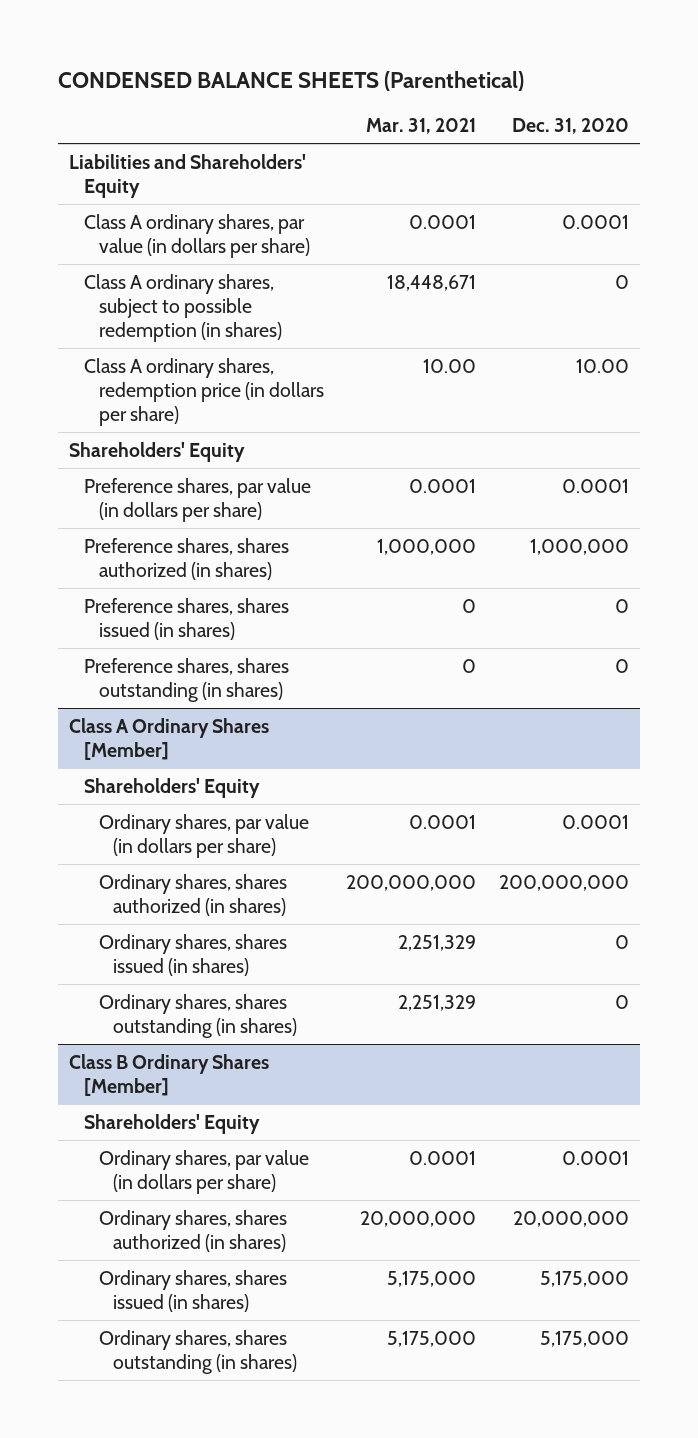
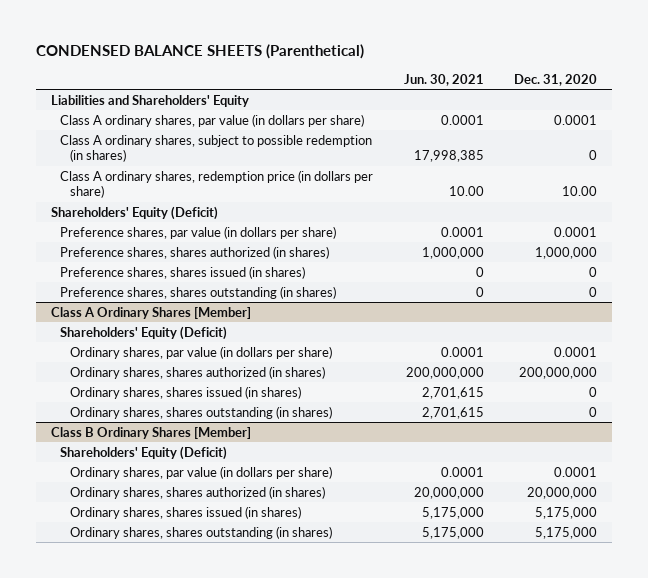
[366,118,477,135] Mar. 31, 2021 -> none
none -> [403,73,484,86] Jun. 30, 2021
[69,441,246,462] Shareholders' Equity -> [51,205,219,220] Shareholders' Equity (Deficit)
[84,777,261,798] Shareholders' Equity -> [60,325,228,340] Shareholders' Equity (Deficit)
[84,1113,261,1134] Shareholders' Equity -> [60,445,228,460] Shareholders' Equity (Deficit)

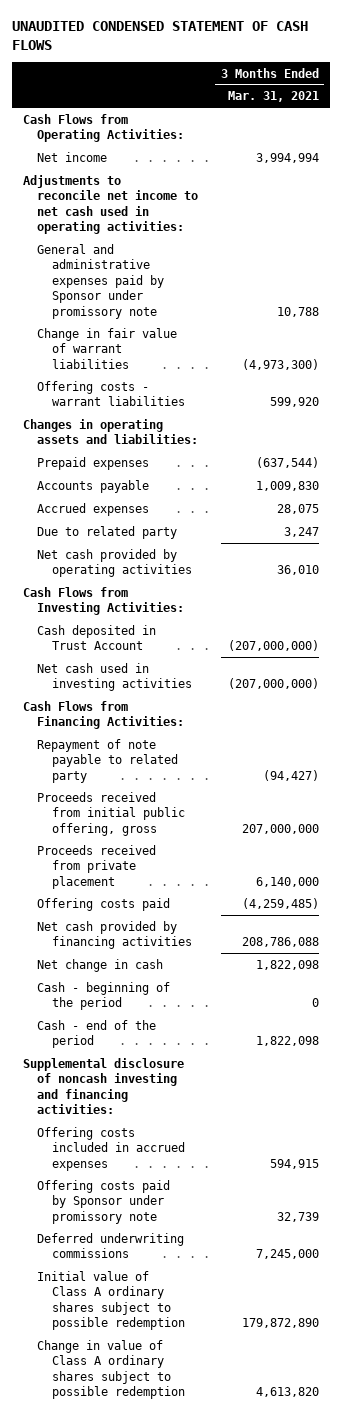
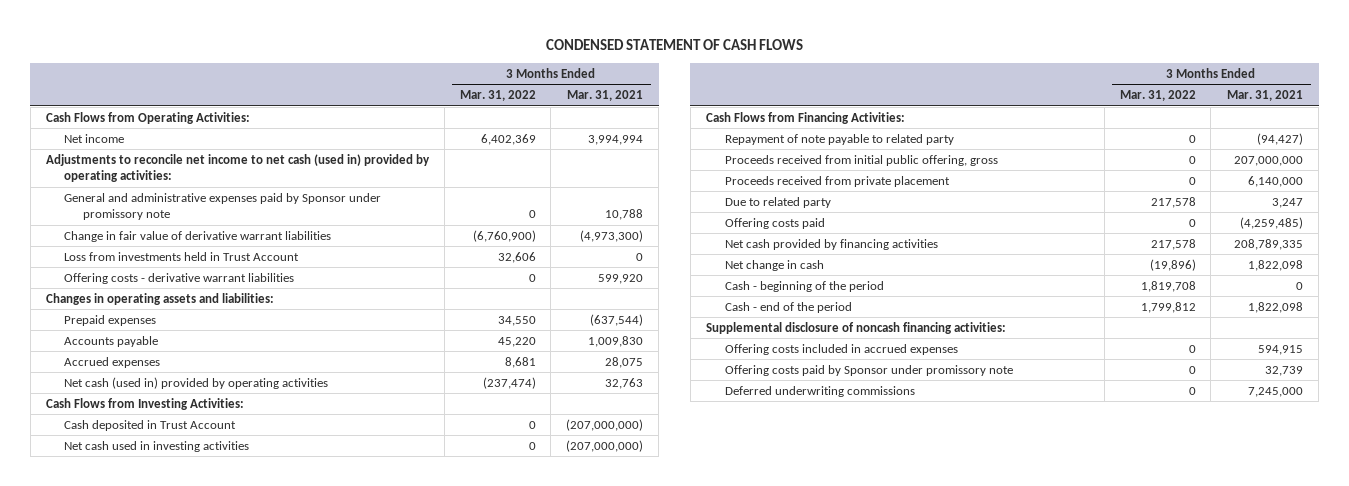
[11,20,308,50] UNAUDITED CONDENSED STATEMENT OF CASH FLOWS -> [545,39,803,51] CONDENSED STATEMENT OF CASH FLOWS
none -> [459,90,536,102] Mar. 31, 2022
[23,174,199,235] Adjustments to reconcile net income to net cash used in operating activities: -> [45,153,430,183] Adjustments to reconcile net income to net cash (used in) provided by operating activities:
[37,327,178,369] Change in fair value of warrant liabilities -> [64,230,332,242] Change in fair value of derivative warrant liabilities
none -> [64,251,300,261] Loss from investments held in Trust Account
[37,380,185,407] Offering costs - warrant liabilities -> [64,272,295,284] Offering costs - derivative warrant liabilities
[37,548,192,578] Net cash provided by operating activities -> [64,376,329,389] Net cash (used in) provided by operating activities
[276,565,319,576] 36,010 -> [605,377,644,389] 32,763
[37,525,178,539] Due to related party -> [724,196,831,208] Due to related party
[241,937,319,948] 208,786,088 -> [1234,238,1304,250] 208,789,335
[23,1057,185,1115] Supplemental disclosure of noncash investing and financing activities: -> [705,321,1006,334] Supplemental disclosure of noncash financing activities:
[37,1270,185,1331] Initial value of Class A ordinary shares subject to possible redemption -> none
[37,1339,185,1400] Change in value of Class A ordinary shares subject to possible redemption -> none

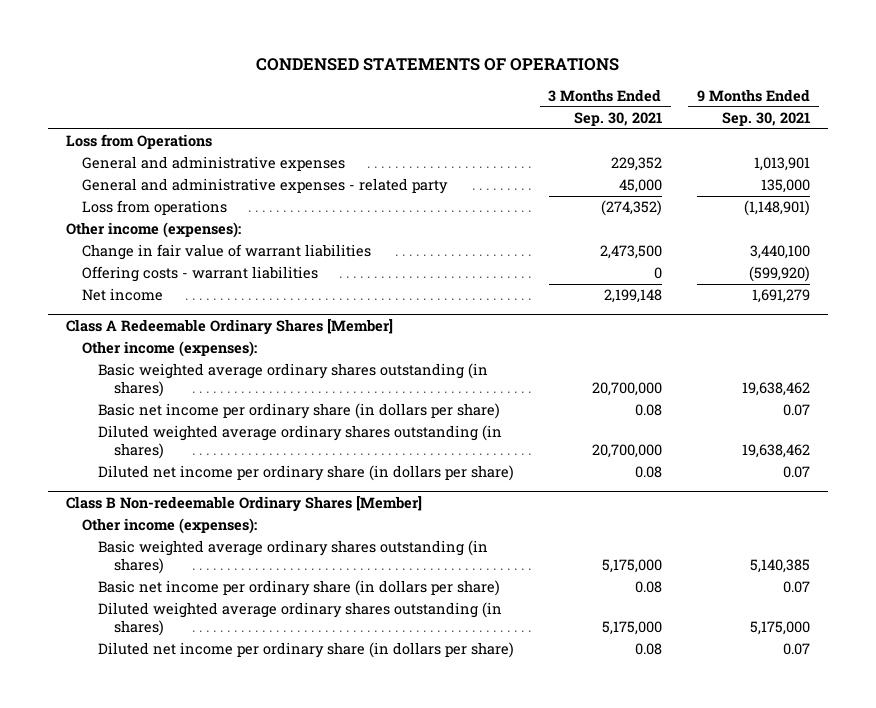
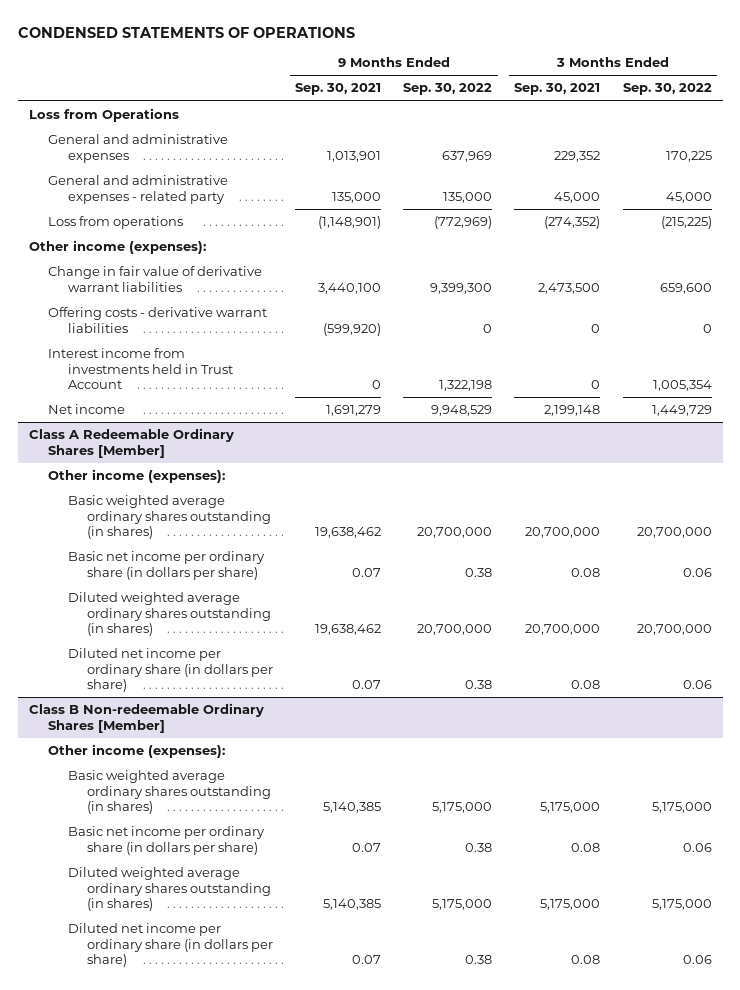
none -> [403,83,493,96] Sep. 30, 2022
none -> [622,83,712,96] Sep. 30, 2022
[81,244,371,261] Change in fair value of warrant liabilities -> [48,266,263,292] Change in fair value of derivative warrant liabilities
[81,266,318,283] Offering costs - warrant liabilities -> [48,307,268,333] Offering costs - derivative warrant liabilities
none -> [48,348,233,390] Interest income from investments held in Trust Account
[750,621,811,636] 5,175,000 -> [323,899,382,911] 5,140,385

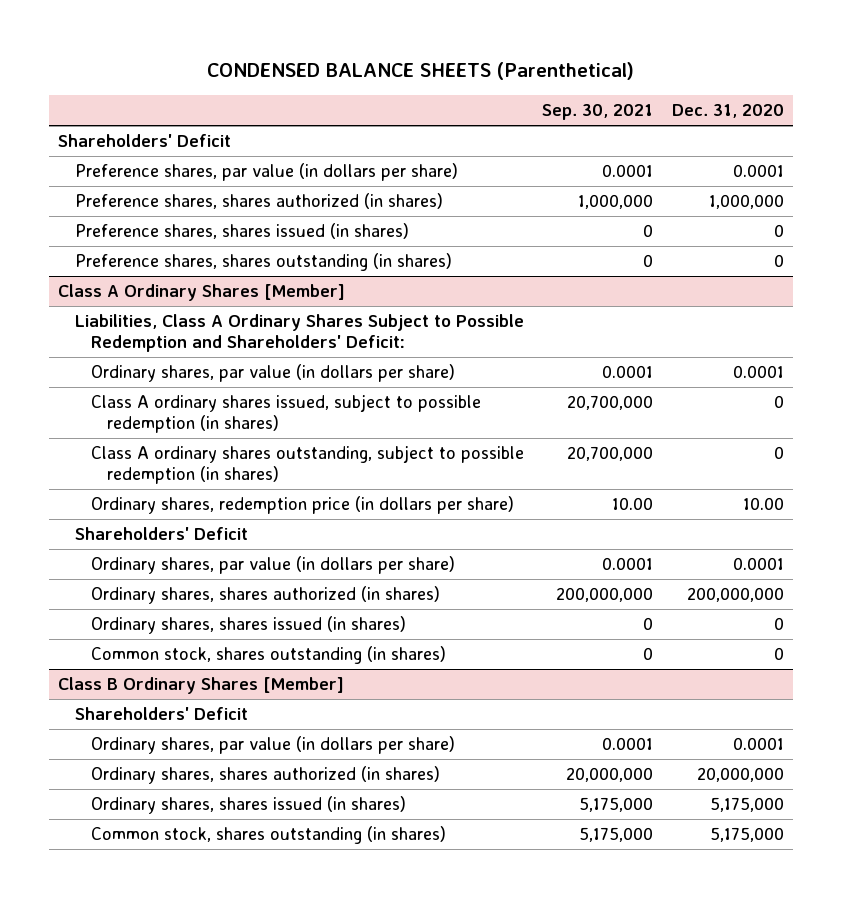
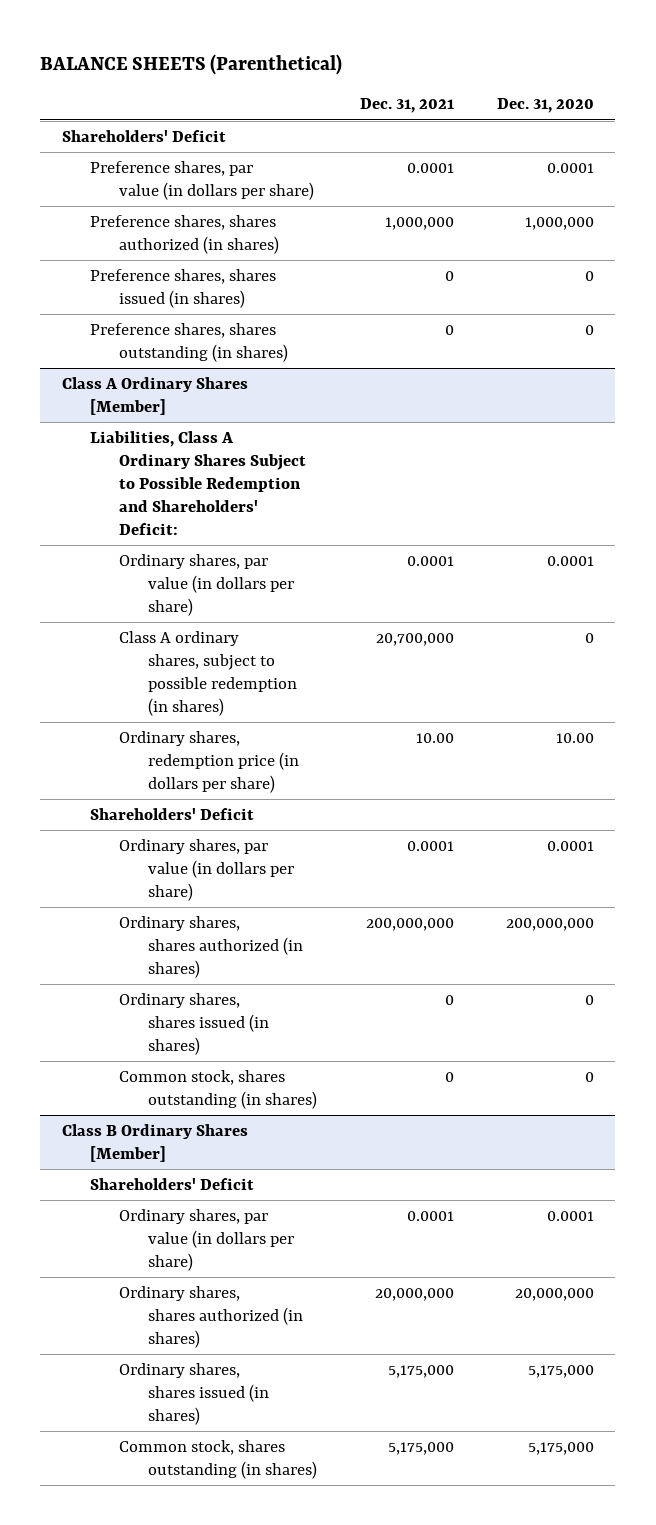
[207,62,635,81] CONDENSED BALANCE SHEETS (Parenthetical) -> [40,53,343,75] BALANCE SHEETS (Parenthetical)
[542,104,654,121] Sep. 30, 2021 -> none
none -> [359,98,454,114] Dec. 31, 2021
[90,394,481,434] Class A ordinary shares issued, subject to possible redemption (in shares) -> none
[90,445,524,485] Class A ordinary shares outstanding, subject to possible redemption (in shares) -> [118,630,297,716] Class A ordinary shares, subject to possible redemption (in shares)

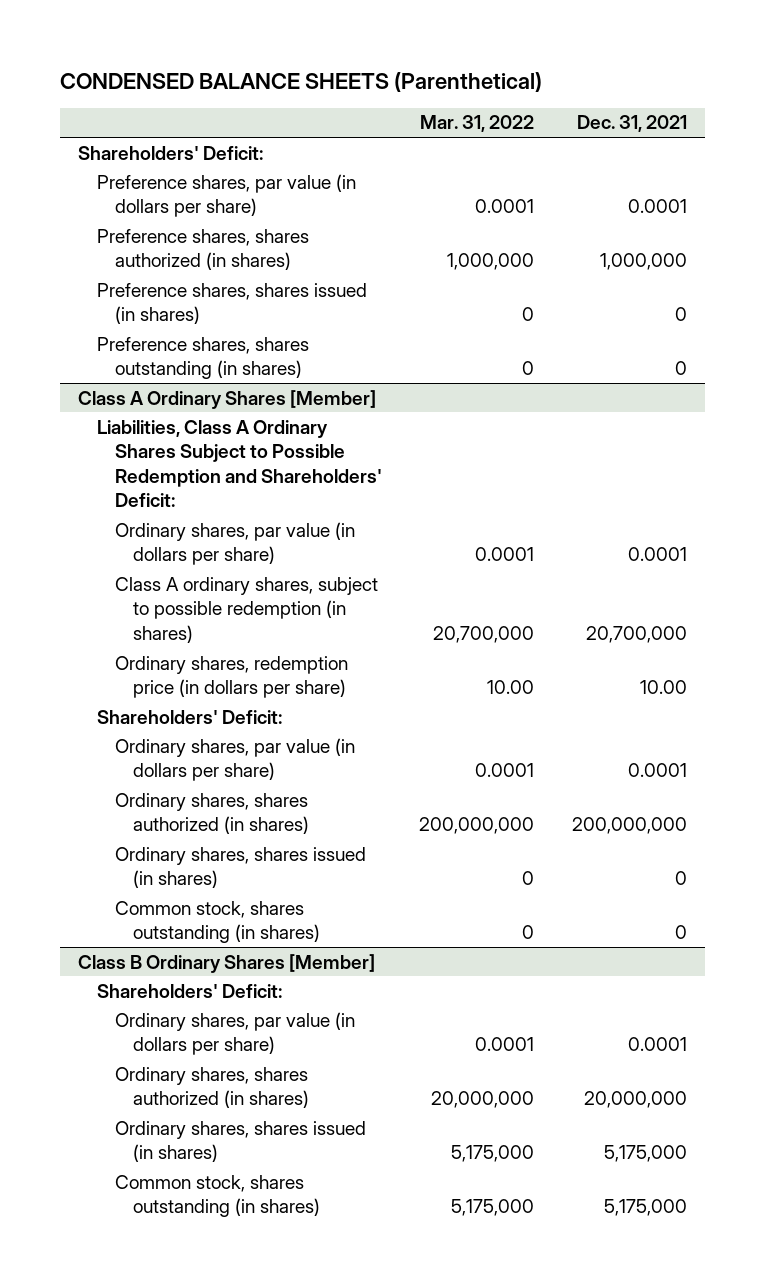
[40,53,343,75] BALANCE SHEETS (Parenthetical) -> [59,71,542,92] CONDENSED BALANCE SHEETS (Parenthetical)
[496,98,594,114] Dec. 31, 2020 -> none
none -> [420,115,535,133] Mar. 31, 2022
[61,129,226,142] Shareholders' Deficit -> [78,145,264,160] Shareholders' Deficit:
[90,807,255,820] Shareholders' Deficit -> [96,709,282,724] Shareholders' Deficit:
[90,1177,255,1190] Shareholders' Deficit -> [96,983,282,998] Shareholders' Deficit:

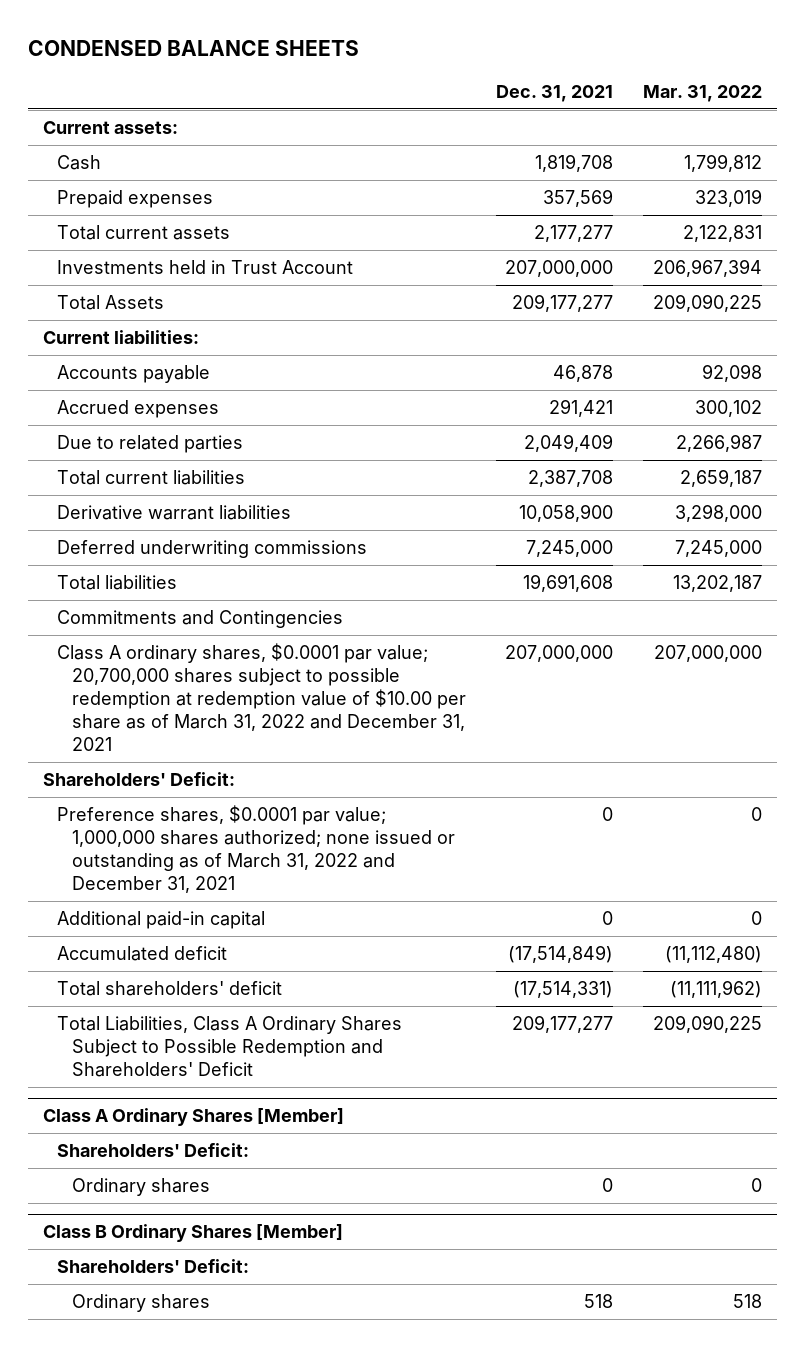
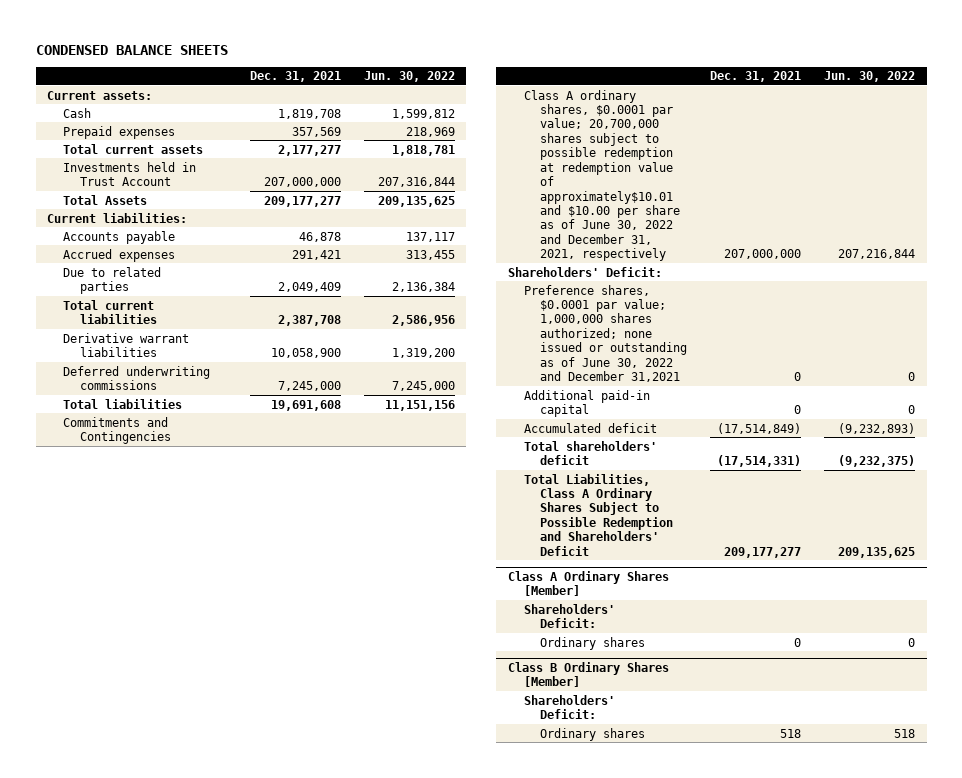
[642,84,762,102] Mar. 31, 2022 -> none
none -> [363,71,455,83] Jun. 30, 2022
[57,643,466,751] Class A ordinary shares, $0.0001 par value; 20,700,000 shares subject to possible redemption at redemption value of $10.00 per share as of March 31, 2022 and December 31, 2021 -> [524,89,681,262] Class A ordinary shares, $0.0001 par value; 20,700,000 shares subject to possible redemption at redemption value of approximately$10.01 and $10.00 per share as of June 30, 2022 and December 31, 2021, respectively
[57,805,455,893] Preference shares, $0.0001 par value; 1,000,000 shares authorized; none issued or outstanding as of March 31, 2022 and December 31, 2021 -> [524,284,688,383] Preference shares, $0.0001 par value; 1,000,000 shares authorized; none issued or outstanding as of June 30, 2022 and December 31,2021

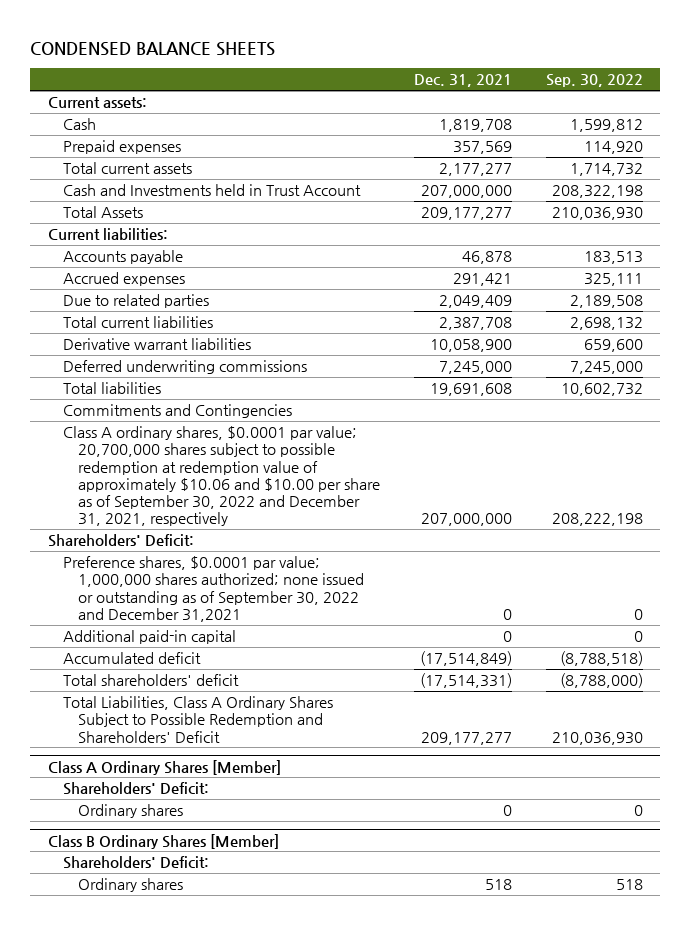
[363,71,455,83] Jun. 30, 2022 -> none
none -> [546,74,644,88] Sep. 30, 2022
[63,161,197,186] Investments held in Trust Account -> [62,184,361,197] Cash and Investments held in Trust Account
[524,89,681,262] Class A ordinary shares, $0.0001 par value; 20,700,000 shares subject to possible redemption at redemption value of approximately$10.01 and $10.00 per share as of June 30, 2022 and December 31, 2021, respectively -> [62,426,381,527] Class A ordinary shares, $0.0001 par value; 20,700,000 shares subject to possible redemption at redemption value of approximately $10.06 and $10.00 per share as of September 30, 2022 and December 31, 2021, respectively
[524,284,688,383] Preference shares, $0.0001 par value; 1,000,000 shares authorized; none issued or outstanding as of June 30, 2022 and December 31,2021 -> [62,556,365,622] Preference shares, $0.0001 par value; 1,000,000 shares authorized; none issued or outstanding as of September 30, 2022 and December 31,2021

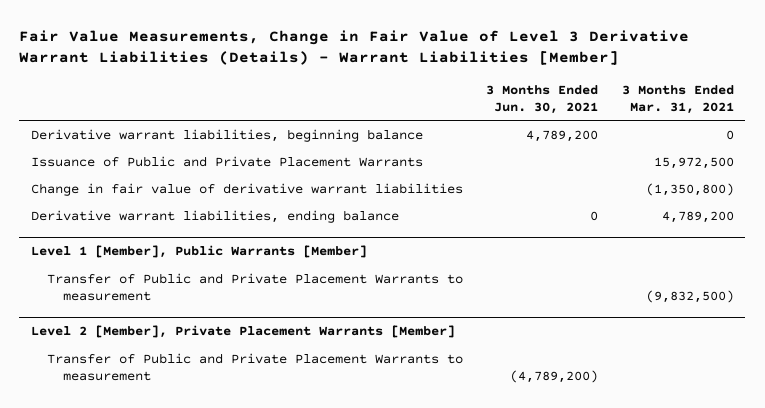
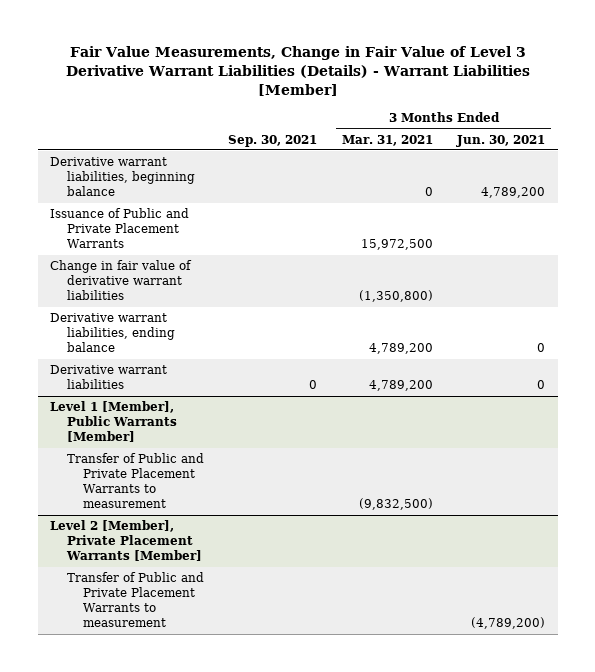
none -> [228,134,318,147] Sep. 30, 2021
none -> [50,365,168,390] Derivative warrant liabilities

